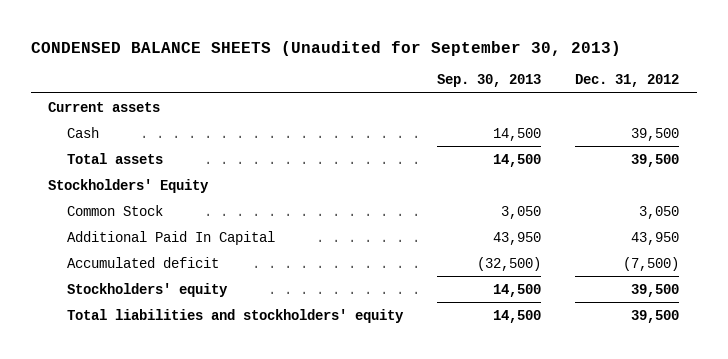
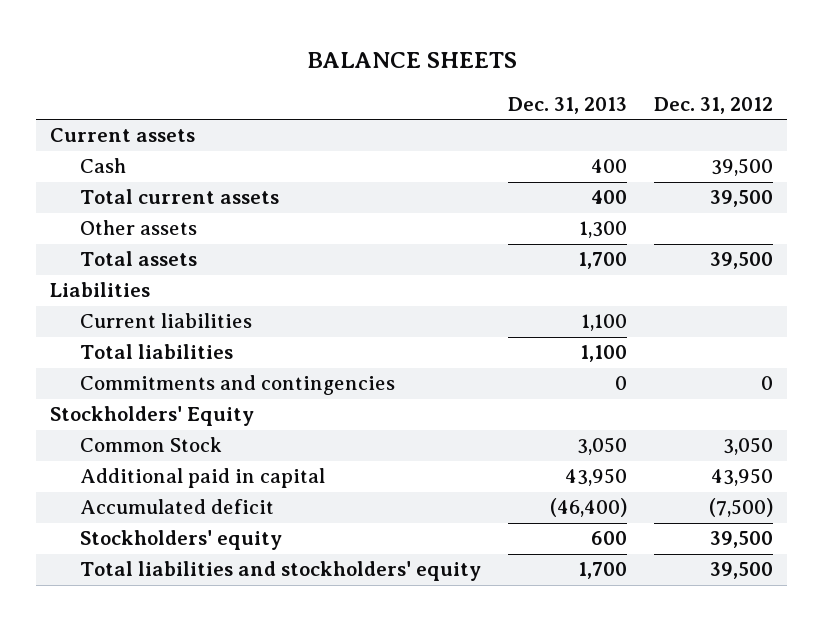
[31,40,622,56] CONDENSED BALANCE SHEETS (Unaudited for September 30, 2013) -> [306,51,517,68] BALANCE SHEETS
[437,74,542,88] Sep. 30, 2013 -> none
none -> [507,96,627,114] Dec. 31, 2013
none -> [79,189,279,205] Total current assets
none -> [79,220,197,236] Other assets
none -> [49,282,150,298] Liabilities
none -> [79,313,252,329] Current liabilities
none -> [79,344,233,360] Total liabilities
none -> [79,375,395,396] Commitments and contingencies
[67,230,276,245] Additional Paid In Capital -> [79,468,325,489] Additional paid in capital

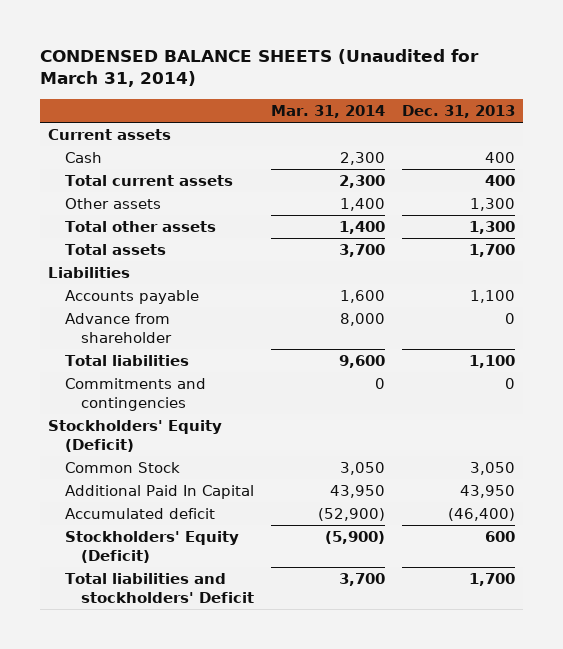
[306,51,517,68] BALANCE SHEETS -> [39,49,479,88] CONDENSED BALANCE SHEETS (Unaudited for March 31, 2014)
[654,96,774,114] Dec. 31, 2012 -> none
none -> [270,104,385,118] Mar. 31, 2014
none -> [64,220,216,232] Total other assets
[79,313,252,329] Current liabilities -> none
none -> [64,289,199,304] Accounts payable
none -> [64,312,172,343] Advance from shareholder
[49,406,254,427] Stockholders' Equity -> [48,419,223,452] Stockholders' Equity (Deficit)
[79,468,325,489] Additional paid in capital -> [64,484,254,499] Additional Paid In Capital
[79,530,282,551] Stockholders' equity -> [64,530,239,563] Stockholders' Equity (Deficit)
[79,561,481,582] Total liabilities and stockholders' equity -> [64,572,254,603] Total liabilities and stockholders' Deficit

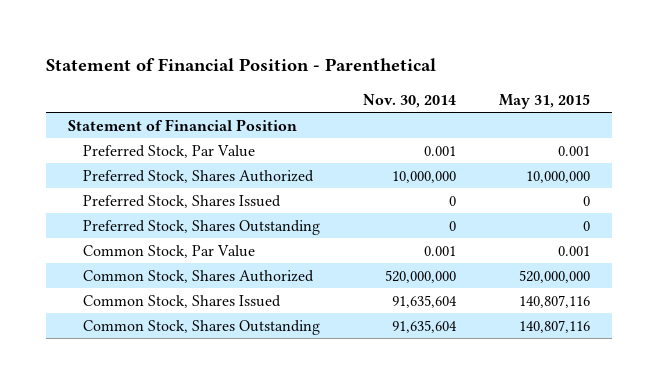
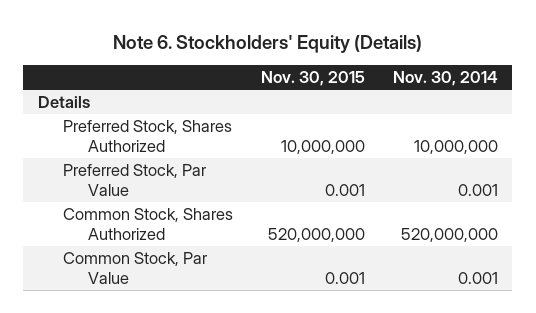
[46,58,437,72] Statement of Financial Position - Parenthetical -> [112,34,422,53] Note 6. Stockholders' Equity (Details)
[499,93,591,109] May 31, 2015 -> none
none -> [261,70,366,86] Nov. 30, 2015
[67,118,297,131] Statement of Financial Position -> none
none -> [37,96,90,109] Details
[82,194,281,208] Preferred Stock, Shares Issued -> none
[82,219,320,235] Preferred Stock, Shares Outstanding -> none
[82,144,255,158] Preferred Stock, Par Value -> [62,164,206,197] Preferred Stock, Par Value
[82,294,281,308] Common Stock, Shares Issued -> none
[82,319,320,335] Common Stock, Shares Outstanding -> none
[82,244,255,258] Common Stock, Par Value -> [62,252,207,285] Common Stock, Par Value

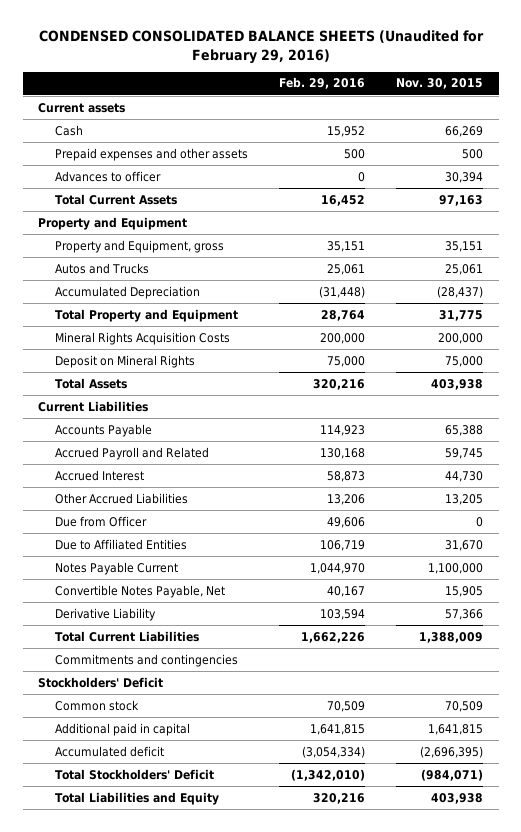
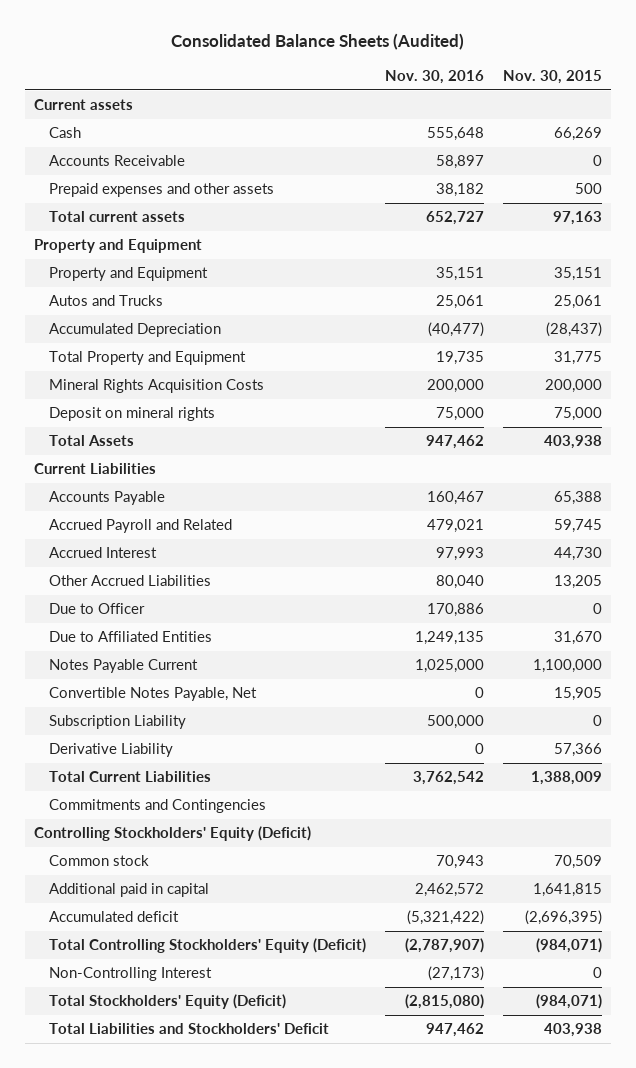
[38,30,484,64] CONDENSED CONSOLIDATED BALANCE SHEETS (Unaudited for February 29, 2016) -> [170,33,464,51] Consolidated Balance Sheets (Audited)
[278,77,365,90] Feb. 29, 2016 -> none
none -> [384,70,484,85] Nov. 30, 2016
none -> [48,155,185,167] Accounts Receivable
[54,170,161,182] Advances to officer -> none
[54,193,177,205] Total Current Assets -> [48,211,185,223] Total current assets
[54,239,224,253] Property and Equipment, gross -> [48,267,208,282] Property and Equipment
[54,354,195,368] Deposit on Mineral Rights -> [48,407,215,422] Deposit on mineral rights
[54,515,147,527] Due from Officer -> [48,603,145,615] Due to Officer
none -> [48,715,186,730] Subscription Liability
[54,653,238,667] Commitments and contingencies -> [48,799,266,814] Commitments and Contingencies
[38,676,164,688] Stockholders' Deficit -> [34,826,312,842] Controlling Stockholders' Equity (Deficit)
[54,768,214,780] Total Stockholders' Deficit -> [48,938,366,954] Total Controlling Stockholders' Equity (Deficit)
none -> [48,967,212,982] Non-Controlling Interest
none -> [48,994,286,1010] Total Stockholders' Equity (Deficit)
[54,791,219,805] Total Liabilities and Equity -> [48,1023,329,1035] Total Liabilities and Stockholders' Deficit

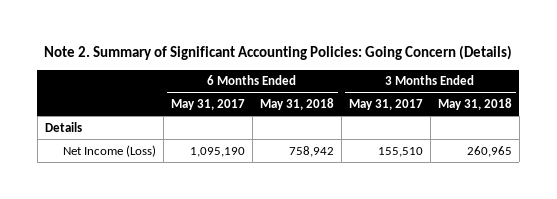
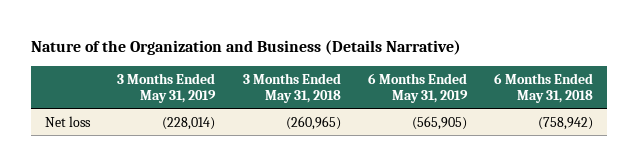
[44,44,513,60] Note 2. Summary of Significant Accounting Policies: Going Concern (Details) -> [31,40,462,56] Nature of the Organization and Business (Details Narrative)
[170,99,245,111] May 31, 2017 -> none
[348,99,423,111] May 31, 2017 -> none
none -> [117,72,217,103] 3 Months Ended May 31, 2019
none -> [367,72,468,103] 6 Months Ended May 31, 2019
[44,121,82,132] Details -> none
[62,144,156,157] Net Income (Loss) -> [44,115,91,127] Net loss
[288,145,334,157] 758,942 -> [538,116,594,130] (758,942)
[466,145,512,157] 260,965 -> [285,115,341,130] (260,965)

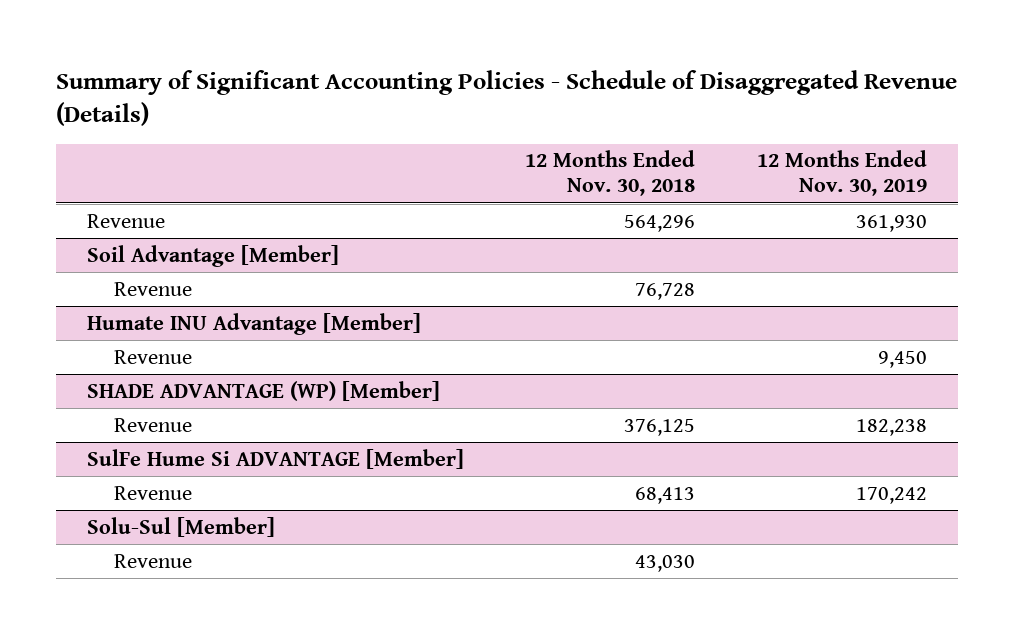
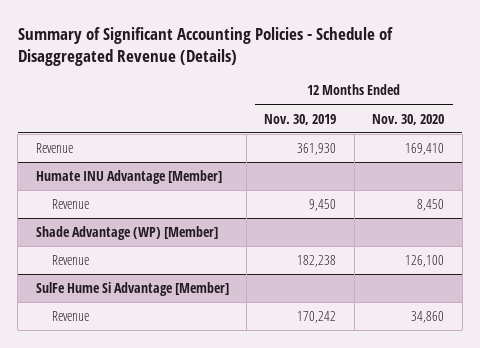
[525,150,696,197] 12 Months Ended Nov. 30, 2018 -> none
none -> [372,113,445,125] Nov. 30, 2020
[87,244,340,267] Soil Advantage [Member] -> none
[114,281,193,296] Revenue -> none
[87,380,441,401] SHADE ADVANTAGE (WP) [Member] -> [35,226,218,241] Shade Advantage (WP) [Member]
[87,448,465,469] SulFe Hume Si ADVANTAGE [Member] -> [35,282,229,297] SulFe Hume Si Advantage [Member]
[87,516,276,537] Solu-Sul [Member] -> none
[114,553,193,568] Revenue -> none

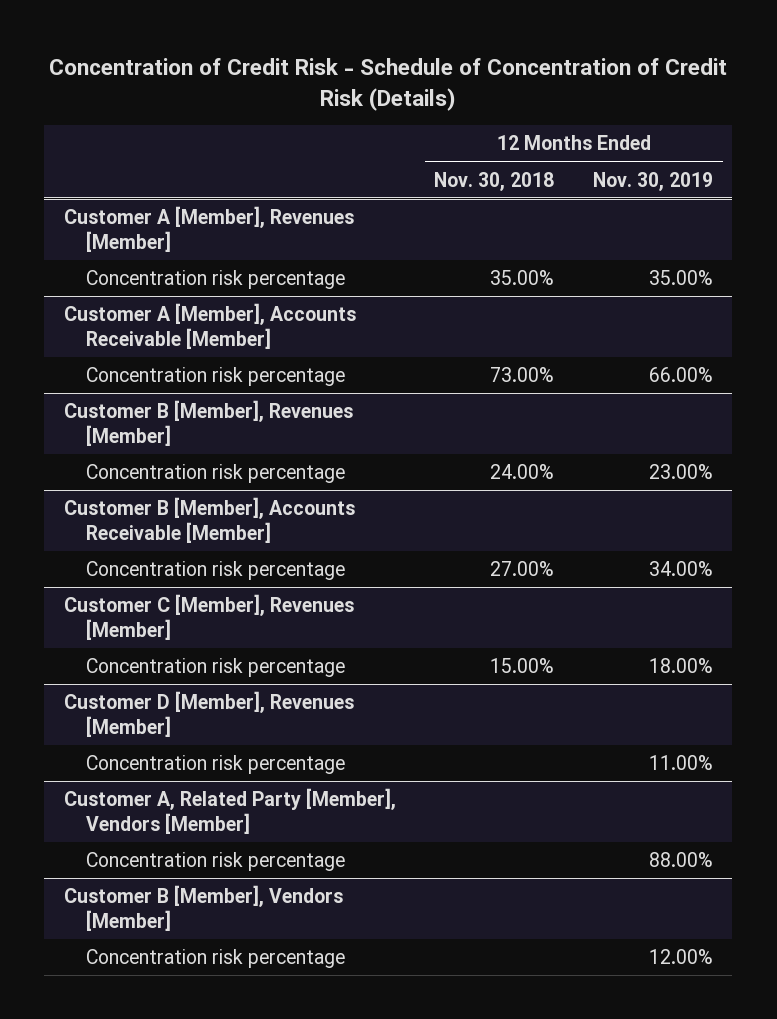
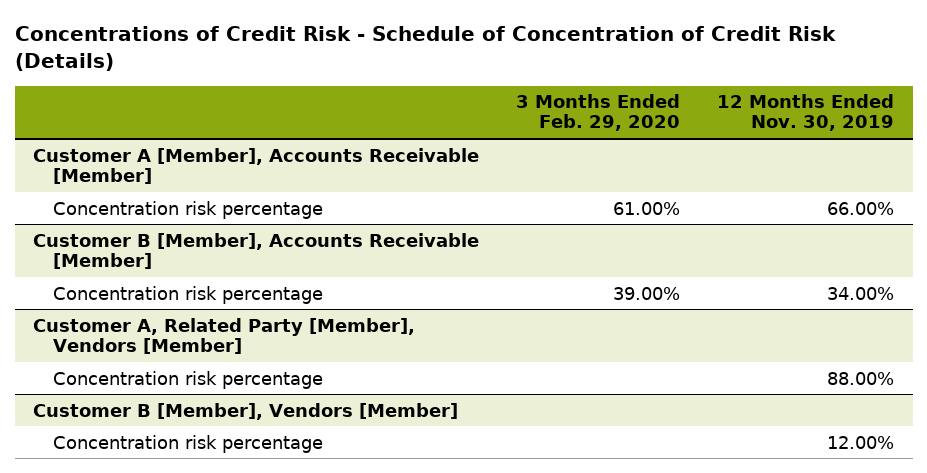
[49,57,728,111] Concentration of Credit Risk - Schedule of Concentration of Credit Risk (Details) -> [14,26,836,72] Concentrations of Credit Risk - Schedule of Concentration of Credit Risk (Details)
[434,171,555,191] Nov. 30, 2018 -> none
none -> [516,94,681,132] 3 Months Ended Feb. 29, 2020
[63,206,354,252] Customer A [Member], Revenues [Member] -> none
[86,270,346,290] Concentration risk percentage -> none
[63,400,353,446] Customer B [Member], Revenues [Member] -> none
[86,464,346,484] Concentration risk percentage -> none
[63,594,354,640] Customer C [Member], Revenues [Member] -> none
[86,658,346,678] Concentration risk percentage -> none
[63,691,354,737] Customer D [Member], Revenues [Member] -> none
[86,755,346,775] Concentration risk percentage -> none

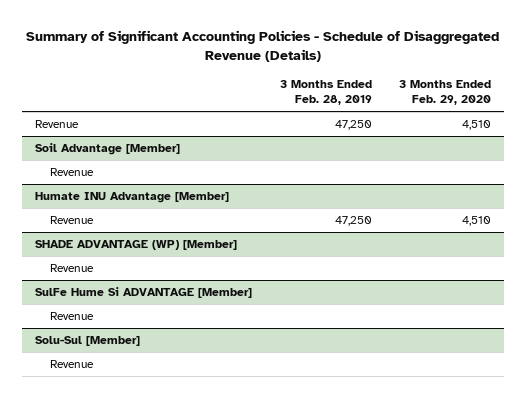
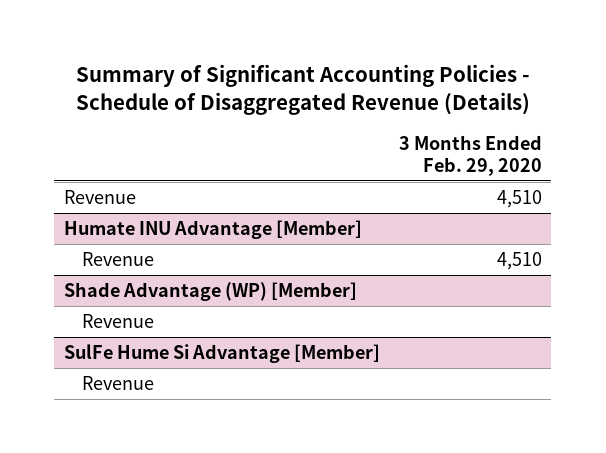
[279,79,372,106] 3 Months Ended Feb. 28, 2019 -> none
[35,143,181,156] Soil Advantage [Member] -> none
[50,168,95,177] Revenue -> none
[50,264,95,273] Revenue -> none
[35,287,253,299] SulFe Hume Si ADVANTAGE [Member] -> none
[35,240,238,251] SHADE ADVANTAGE (WP) [Member] -> [63,282,357,302] Shade Advantage (WP) [Member]
[35,336,141,347] Solu-Sul [Member] -> none
none -> [63,344,380,364] SulFe Hume Si Advantage [Member]

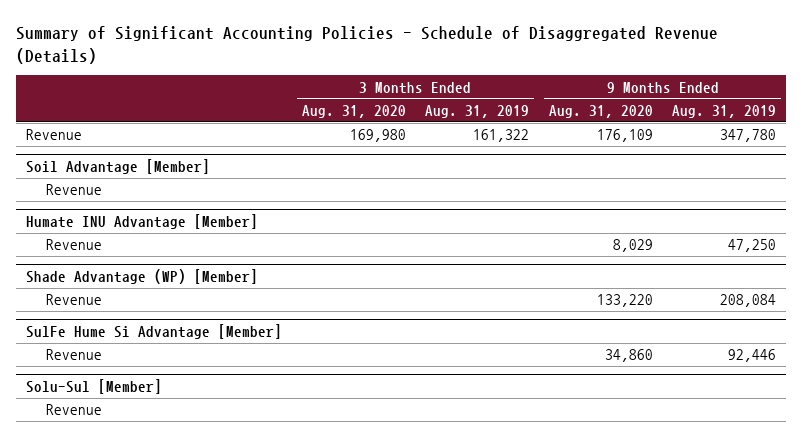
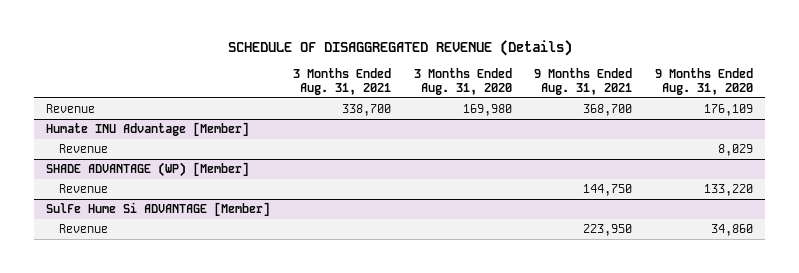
[16,26,719,64] Summary of Significant Accounting Policies - Schedule of Disaggregated Revenue (Details) -> [227,40,572,57] SCHEDULE OF DISAGGREGATED REVENUE (Details)
[425,104,530,118] Aug. 31, 2019 -> none
[672,104,777,118] Aug. 31, 2019 -> none
none -> [292,68,391,95] 3 Months Ended Aug. 31, 2021
none -> [534,68,633,95] 9 Months Ended Aug. 31, 2021
[25,159,210,175] Soil Advantage [Member] -> none
[45,184,102,196] Revenue -> none
[25,269,258,285] Shade Advantage (WP) [Member] -> [45,161,249,177] SHADE ADVANTAGE (WP) [Member]
[25,324,282,340] SulFe Hume Si Advantage [Member] -> [45,201,270,216] SulFe Hume Si ADVANTAGE [Member]
[25,379,162,395] Solu-Sul [Member] -> none
[45,404,102,416] Revenue -> none

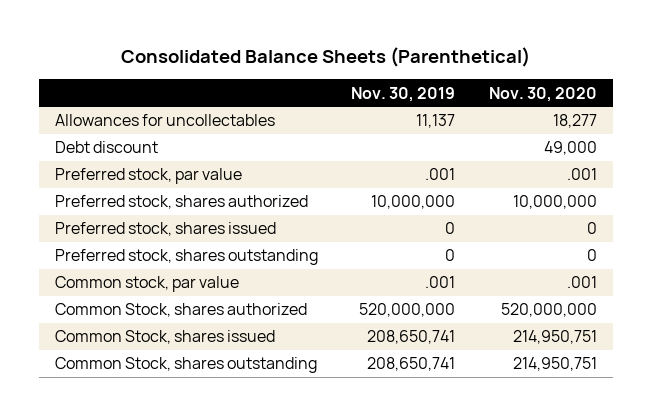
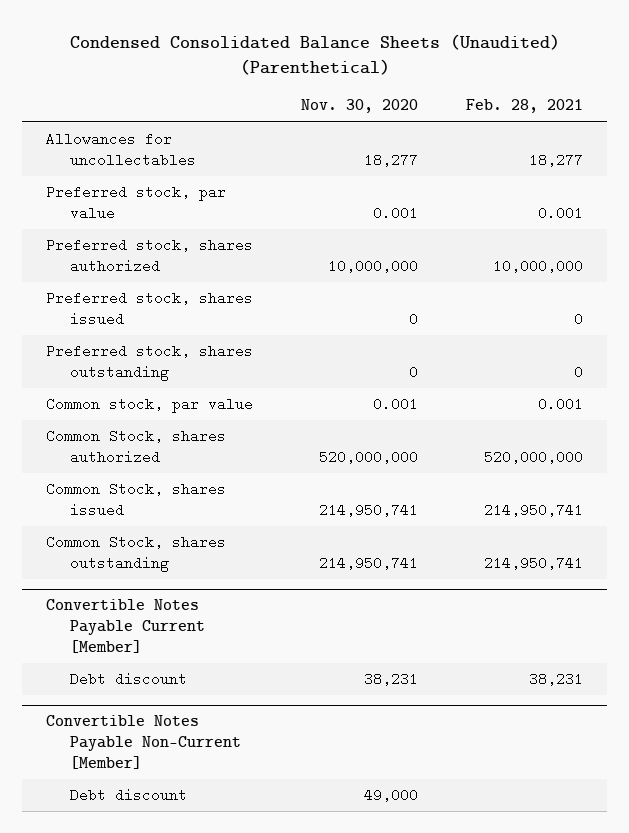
[120,47,530,68] Consolidated Balance Sheets (Parenthetical) -> [69,33,560,75] Condensed Consolidated Balance Sheets (Unaudited) (Parenthetical)
[351,86,456,102] Nov. 30, 2019 -> none
none -> [465,99,583,114] Feb. 28, 2021
[55,141,159,154] Debt discount -> none
[566,168,597,181] .001 -> [373,205,419,220] 0.001
[566,276,597,289] .001 -> [373,397,419,412] 0.001
[512,330,597,345] 214,950,751 -> [319,502,419,517] 214,950,741
[512,357,597,372] 214,950,751 -> [319,555,419,570] 214,950,741
none -> [46,599,205,653] Convertible Notes Payable Current [Member]
none -> [69,672,187,687] Debt discount
none -> [46,715,241,769] Convertible Notes Payable Non-Current [Member]
none -> [69,788,187,803] Debt discount

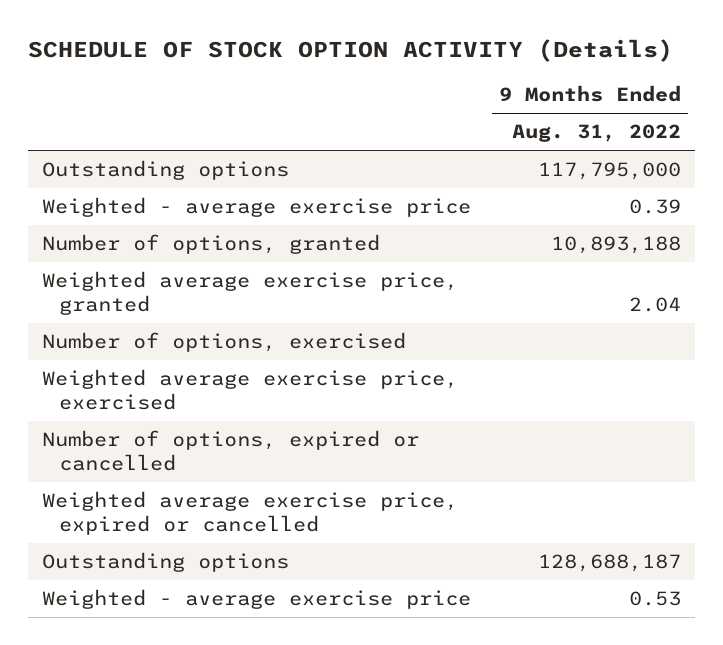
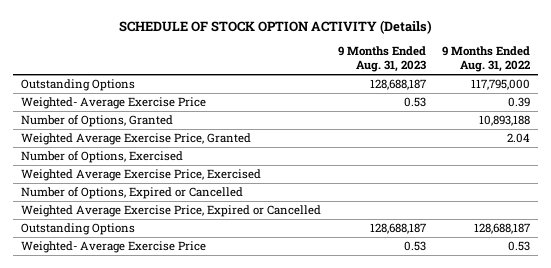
none -> [337,46,426,73] 9 Months Ended Aug. 31, 2023
[41,160,289,181] Outstanding options -> [21,79,136,92] Outstanding Options
[41,197,471,218] Weighted - average exercise price -> [21,97,207,110] Weighted- Average Exercise Price
[41,234,380,255] Number of options, granted -> [21,115,174,128] Number of Options, Granted
[41,271,458,315] Weighted average exercise price, granted -> [21,133,252,146] Weighted Average Exercise Price, Granted
[41,332,406,353] Number of options, exercised -> [21,151,184,164] Number of Options, Exercised
[41,369,458,410] Weighted average exercise price, exercised -> [21,169,262,182] Weighted Average Exercise Price, Exercised
[41,430,419,471] Number of options, expired or cancelled -> [21,187,244,200] Number of Options, Expired or Cancelled
[41,491,458,535] Weighted average exercise price, expired or cancelled -> [21,205,322,218] Weighted Average Exercise Price, Expired or Cancelled
[41,552,289,573] Outstanding options -> [21,223,136,236] Outstanding Options
[41,589,471,610] Weighted - average exercise price -> [21,241,207,254] Weighted- Average Exercise Price

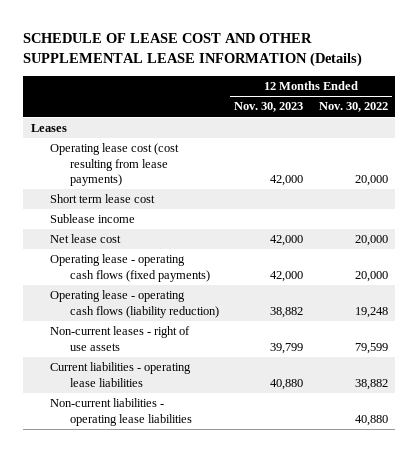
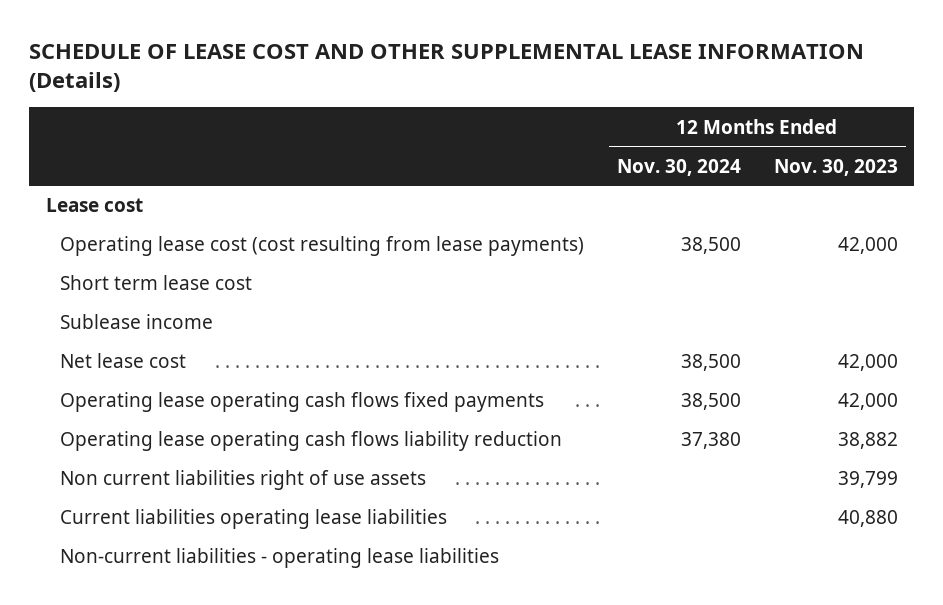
[318,102,388,113] Nov. 30, 2022 -> none
none -> [616,158,741,176] Nov. 30, 2024
[31,124,68,133] Leases -> none
none -> [45,198,143,213] Lease cost
[50,254,210,282] Operating lease - operating cash flows (fixed payments) -> [59,392,544,413] Operating lease operating cash flows fixed payments
[50,290,219,318] Operating lease - operating cash flows (liability reduction) -> [59,431,562,452] Operating lease operating cash flows liability reduction
[50,326,191,351] Non-current leases - right of use assets -> [59,470,426,491] Non current liabilities right of use assets
[50,362,192,387] Current liabilities - operating lease liabilities -> [59,509,447,530] Current liabilities operating lease liabilities

